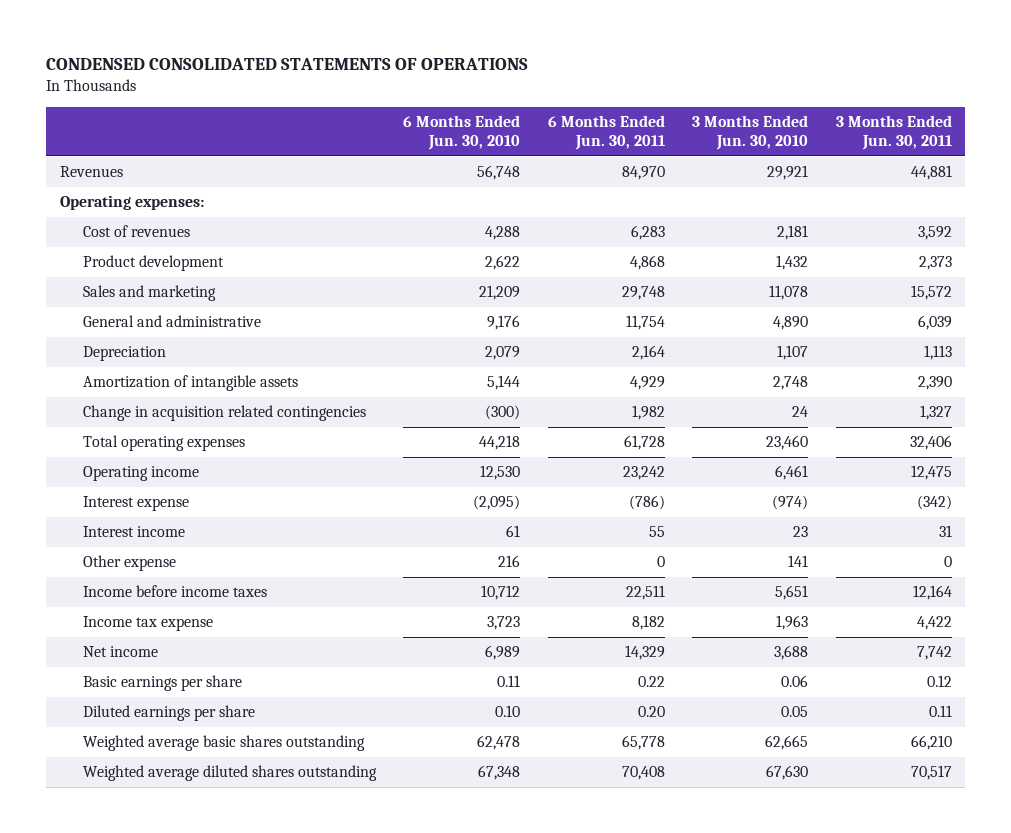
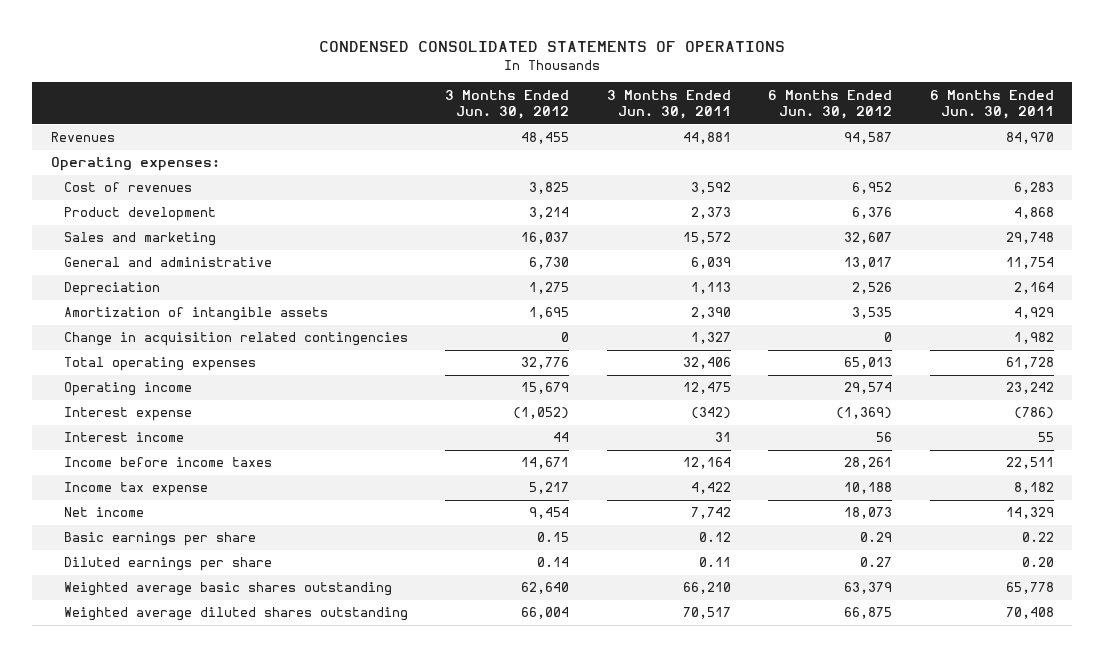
[403,115,521,150] 6 Months Ended Jun. 30, 2010 -> none
[692,115,809,150] 3 Months Ended Jun. 30, 2010 -> none
none -> [445,89,570,120] 3 Months Ended Jun. 30, 2012
none -> [768,89,893,120] 6 Months Ended Jun. 30, 2012
[83,555,177,572] Other expense -> none

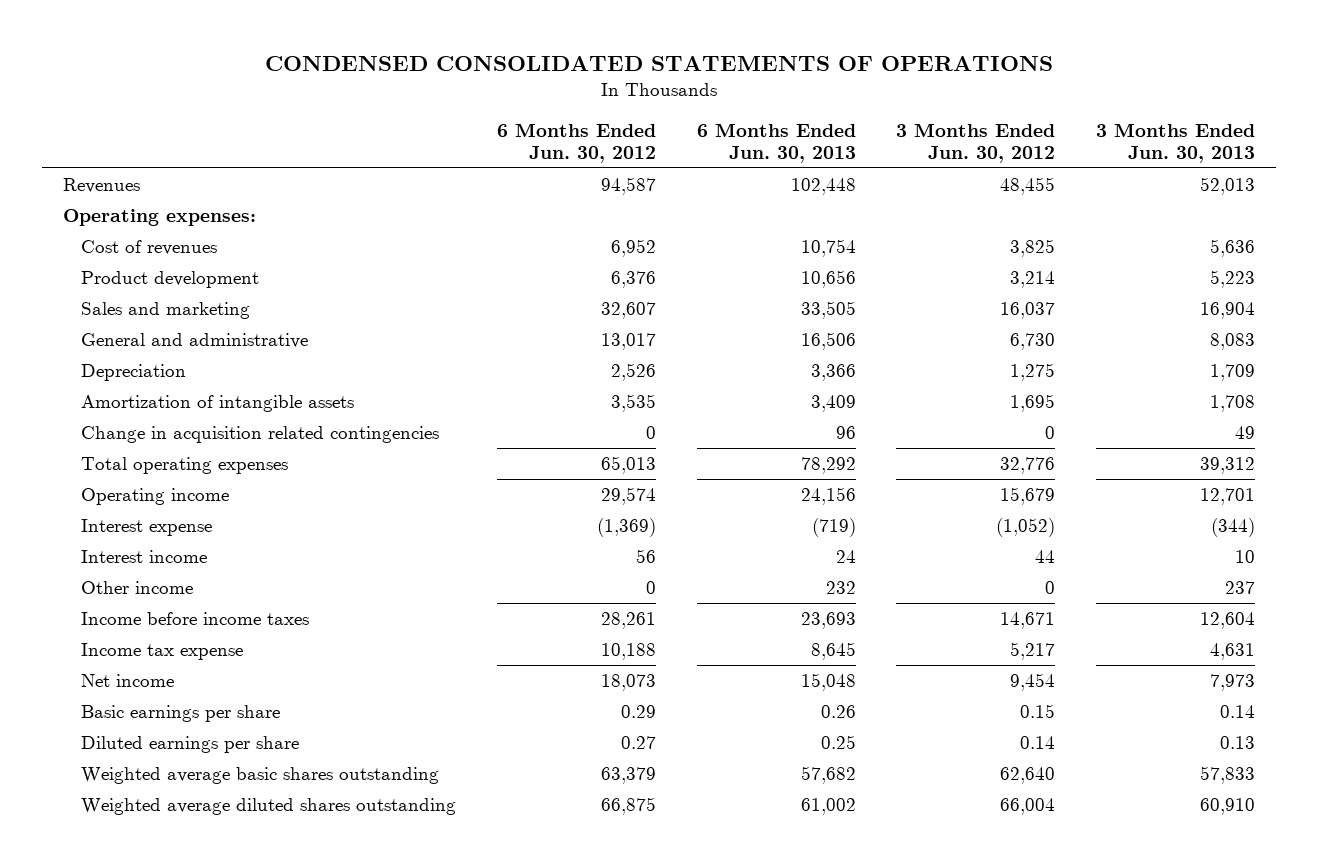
[606,89,731,120] 3 Months Ended Jun. 30, 2011 -> none
[929,89,1054,120] 6 Months Ended Jun. 30, 2011 -> none
none -> [696,122,856,163] 6 Months Ended Jun. 30, 2013
none -> [1096,122,1256,163] 3 Months Ended Jun. 30, 2013
none -> [81,580,194,594] Other income

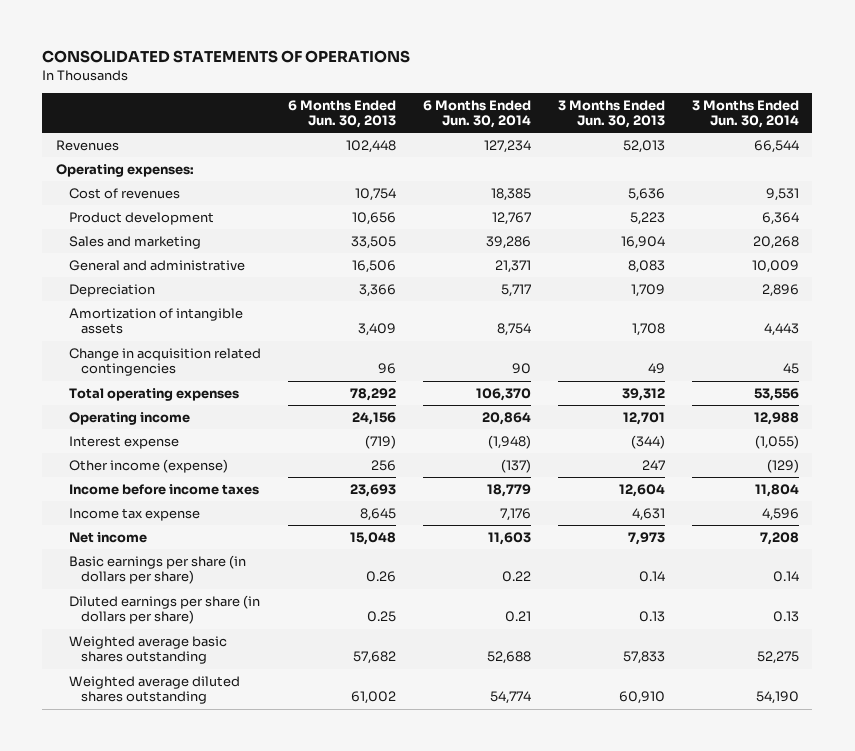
[265,56,1054,72] CONDENSED CONSOLIDATED STATEMENTS OF OPERATIONS -> [42,50,411,64] CONSOLIDATED STATEMENTS OF OPERATIONS
[496,122,656,163] 6 Months Ended Jun. 30, 2012 -> none
[896,122,1056,163] 3 Months Ended Jun. 30, 2012 -> none
none -> [422,99,531,129] 6 Months Ended Jun. 30, 2014
none -> [691,99,799,129] 3 Months Ended Jun. 30, 2014
[81,549,208,563] Interest income -> none
[81,580,194,594] Other income -> [68,458,228,473] Other income (expense)
[825,580,856,594] 232 -> [370,459,396,471] 256
[1225,580,1256,594] 237 -> [641,459,665,470] 247
[81,704,281,722] Basic earnings per share -> [68,554,246,585] Basic earnings per share (in dollars per share)
[81,735,300,753] Diluted earnings per share -> [68,594,260,625] Diluted earnings per share (in dollars per share)

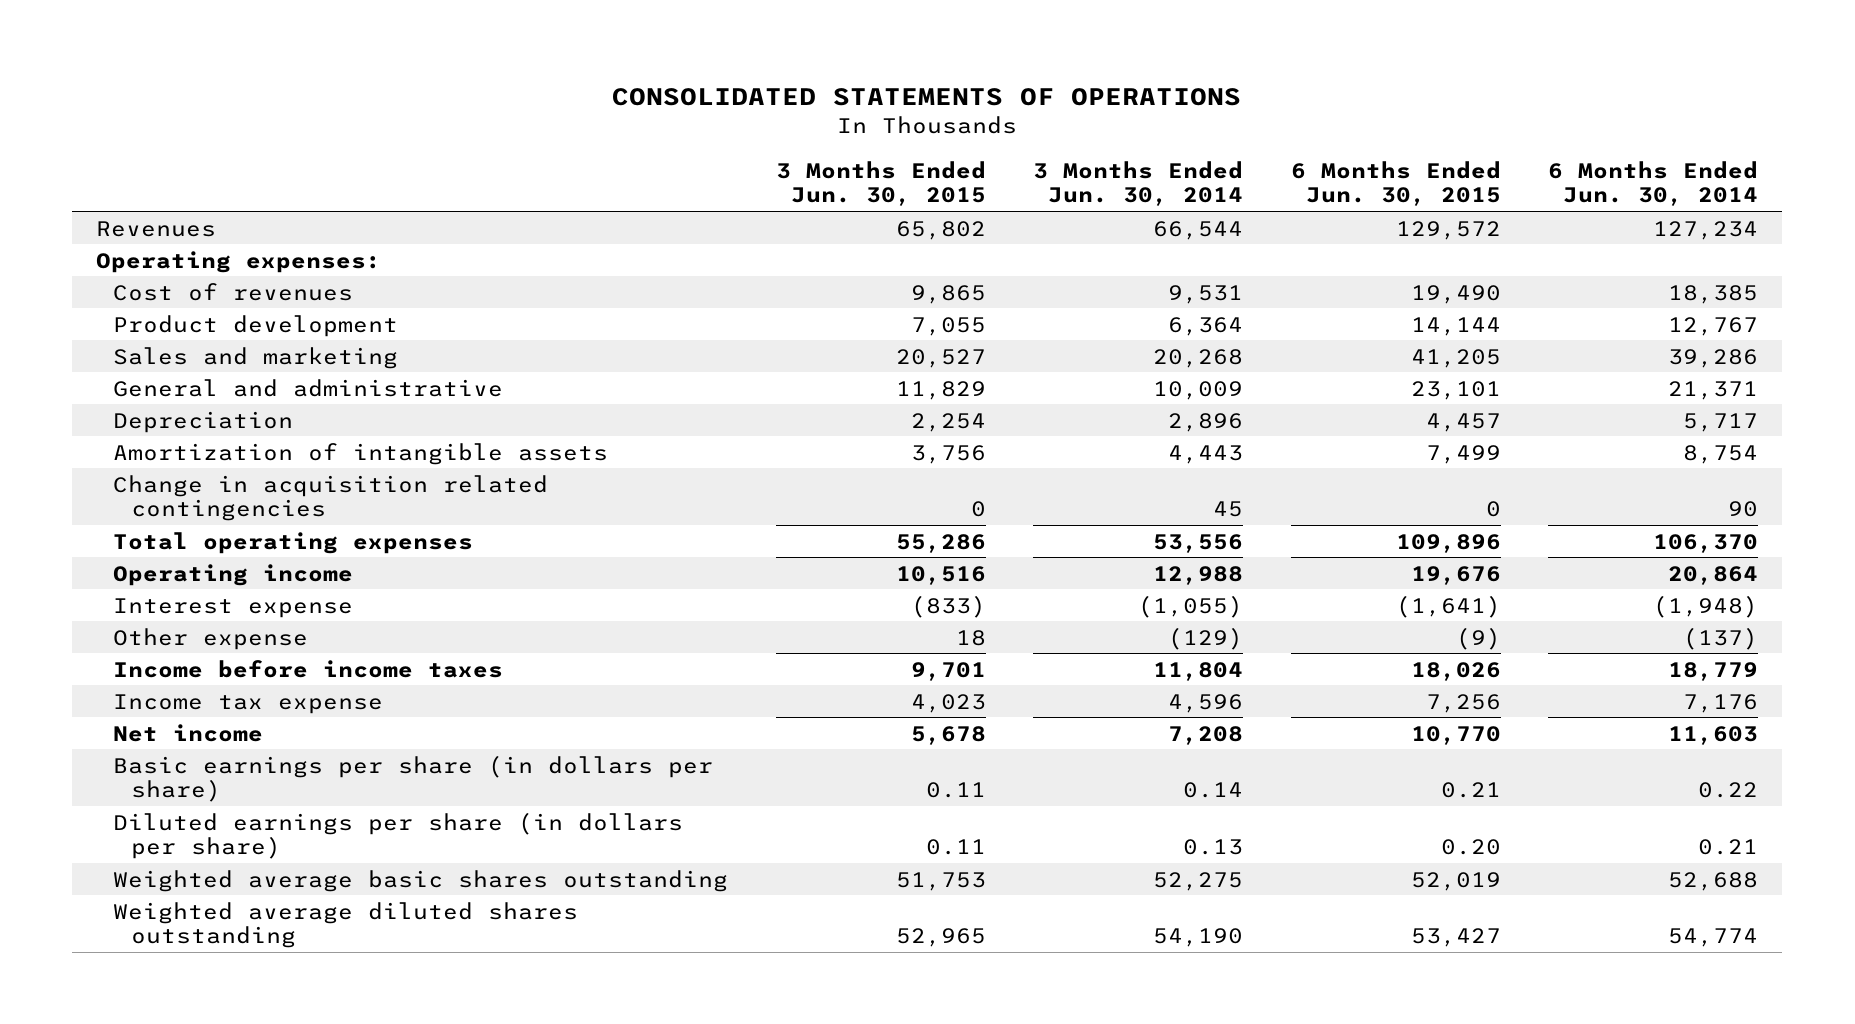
[287,99,396,129] 6 Months Ended Jun. 30, 2013 -> none
[557,99,665,129] 3 Months Ended Jun. 30, 2013 -> none
none -> [775,160,986,207] 3 Months Ended Jun. 30, 2015
none -> [1290,160,1501,207] 6 Months Ended Jun. 30, 2015
[68,458,228,473] Other income (expense) -> [113,627,309,650] Other expense

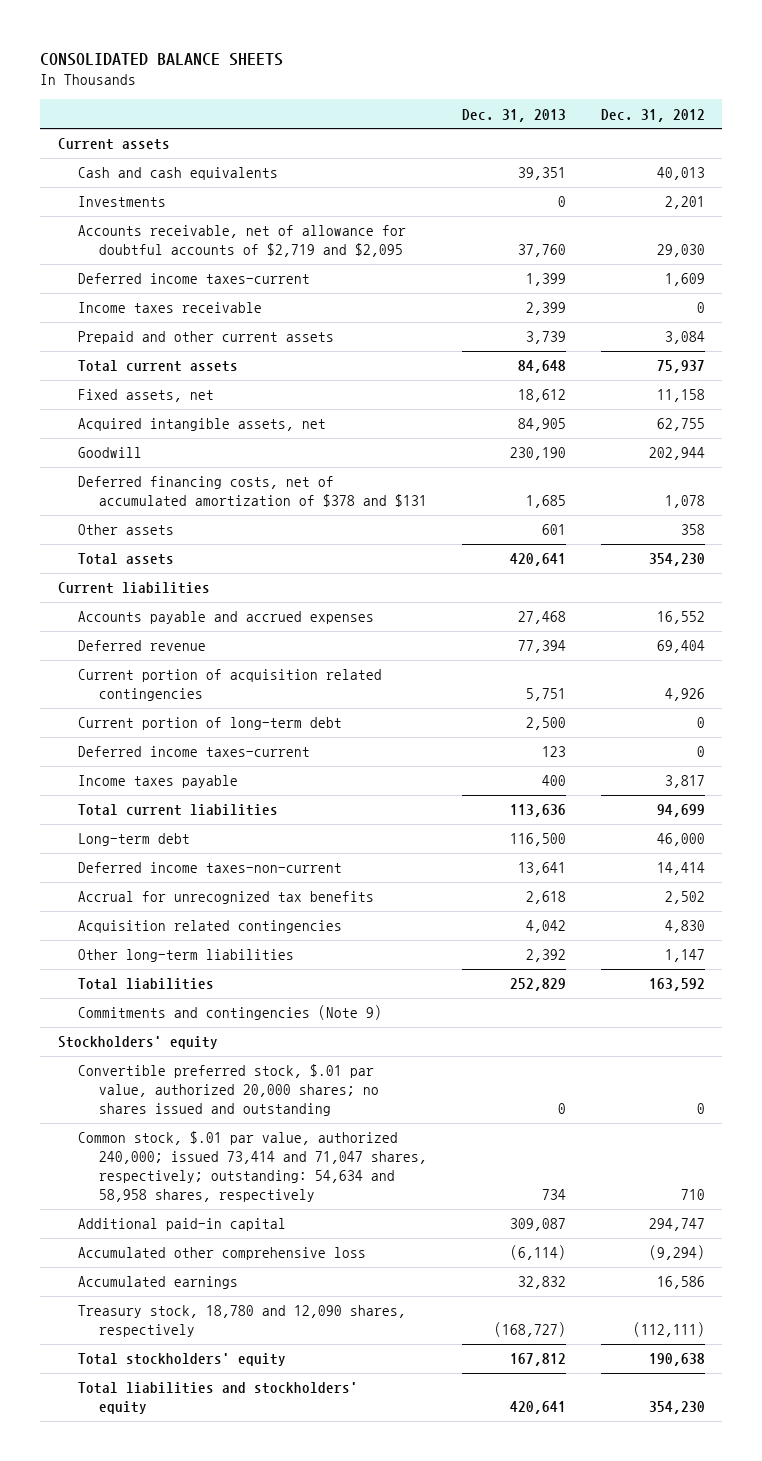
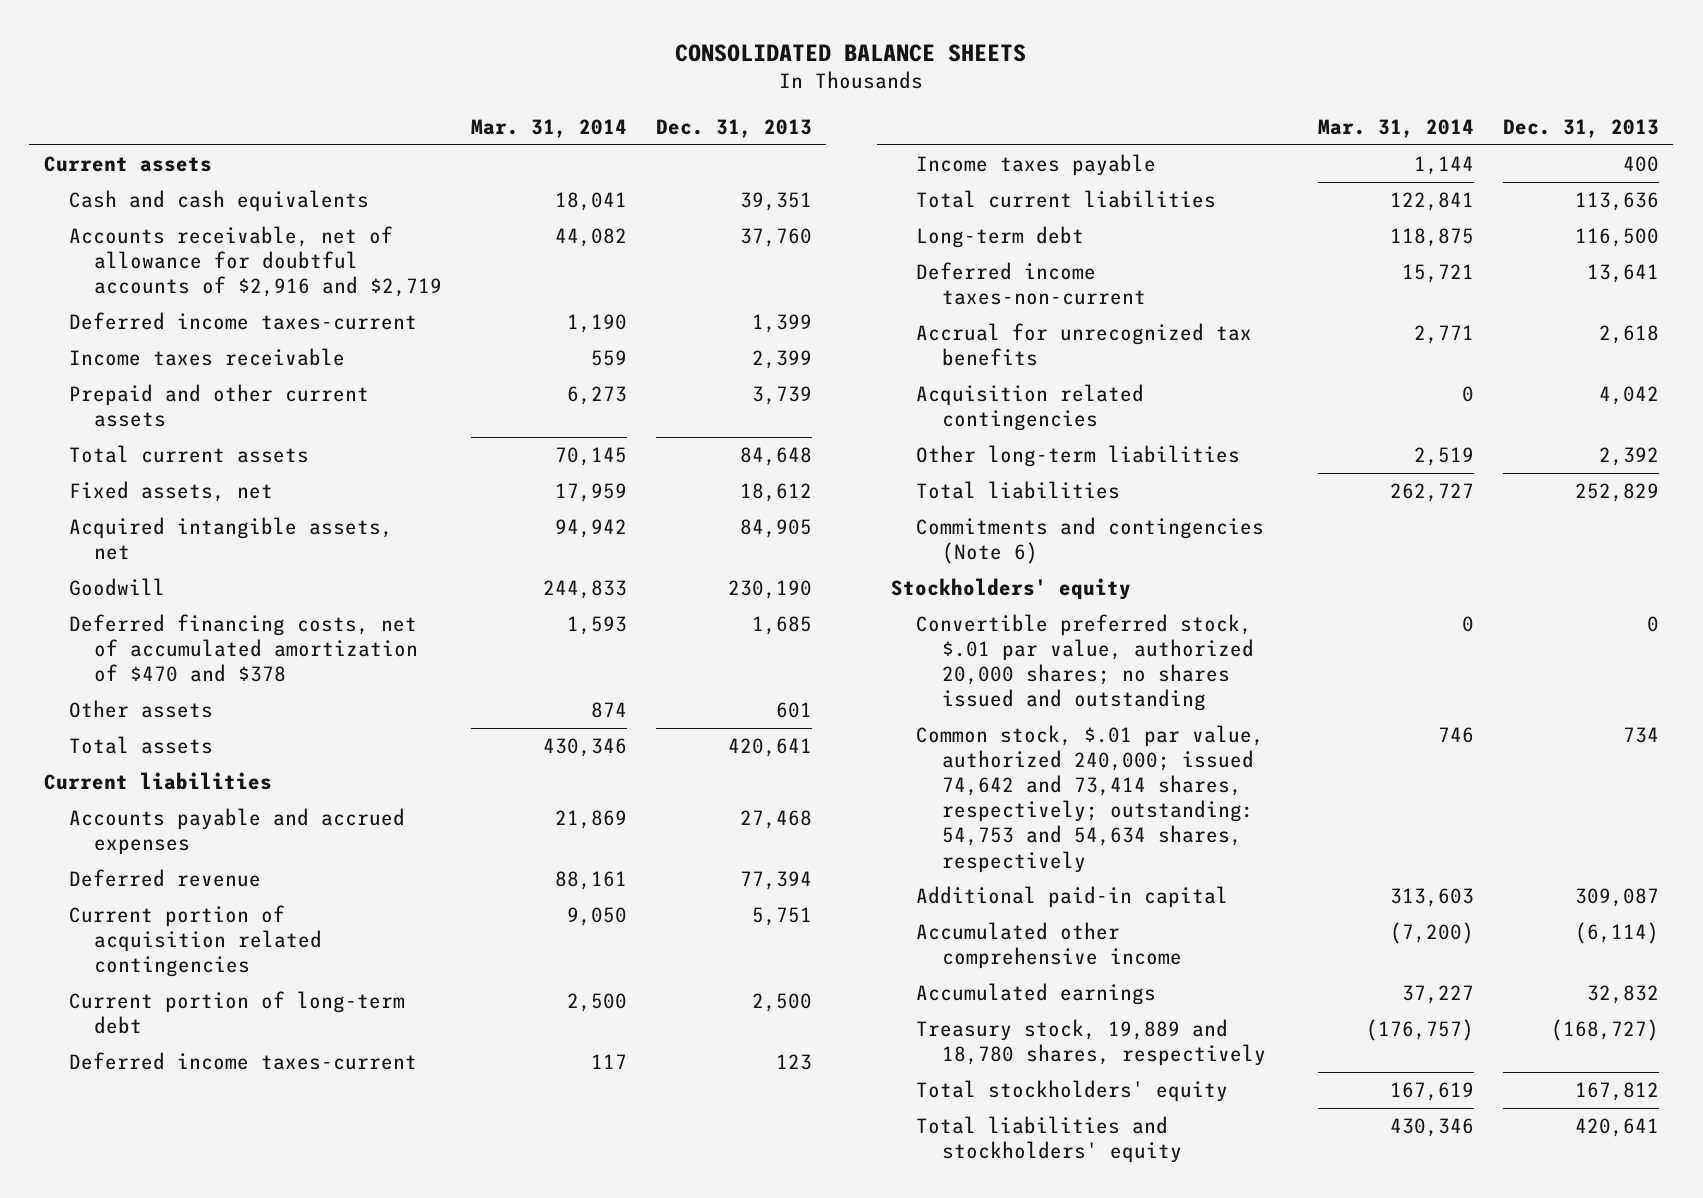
[600,108,705,122] Dec. 31, 2012 -> none
none -> [470,118,627,138] Mar. 31, 2014
[78,196,167,208] Investments -> none
[78,225,407,258] Accounts receivable, net of allowance for doubtful accounts of $2,719 and $2,095 -> [68,226,443,298] Accounts receivable, net of allowance for doubtful accounts of $2,916 and $2,719
[78,476,427,508] Deferred financing costs, net of accumulated amortization of $378 and $131 -> [68,614,419,683] Deferred financing costs, net of accumulated amortization of $470 and $378
[78,1005,383,1021] Commitments and contingencies (Note 9) -> [916,517,1265,565] Commitments and contingencies (Note 6)
[78,1131,427,1202] Common stock, $.01 par value, authorized 240,000; issued 73,414 and 71,047 shares, respectively; outstanding: 54,634 and 58,958 shares, respectively -> [916,725,1265,873] Common stock, $.01 par value, authorized 240,000; issued 74,642 and 73,414 shares, respectively; outstanding: 54,753 and 54,634 shares, respectively
[78,1247,367,1261] Accumulated other comprehensive loss -> [916,922,1182,970] Accumulated other comprehensive income
[78,1305,407,1338] Treasury stock, 18,780 and 12,090 shares, respectively -> [916,1019,1266,1067] Treasury stock, 19,889 and 18,780 shares, respectively

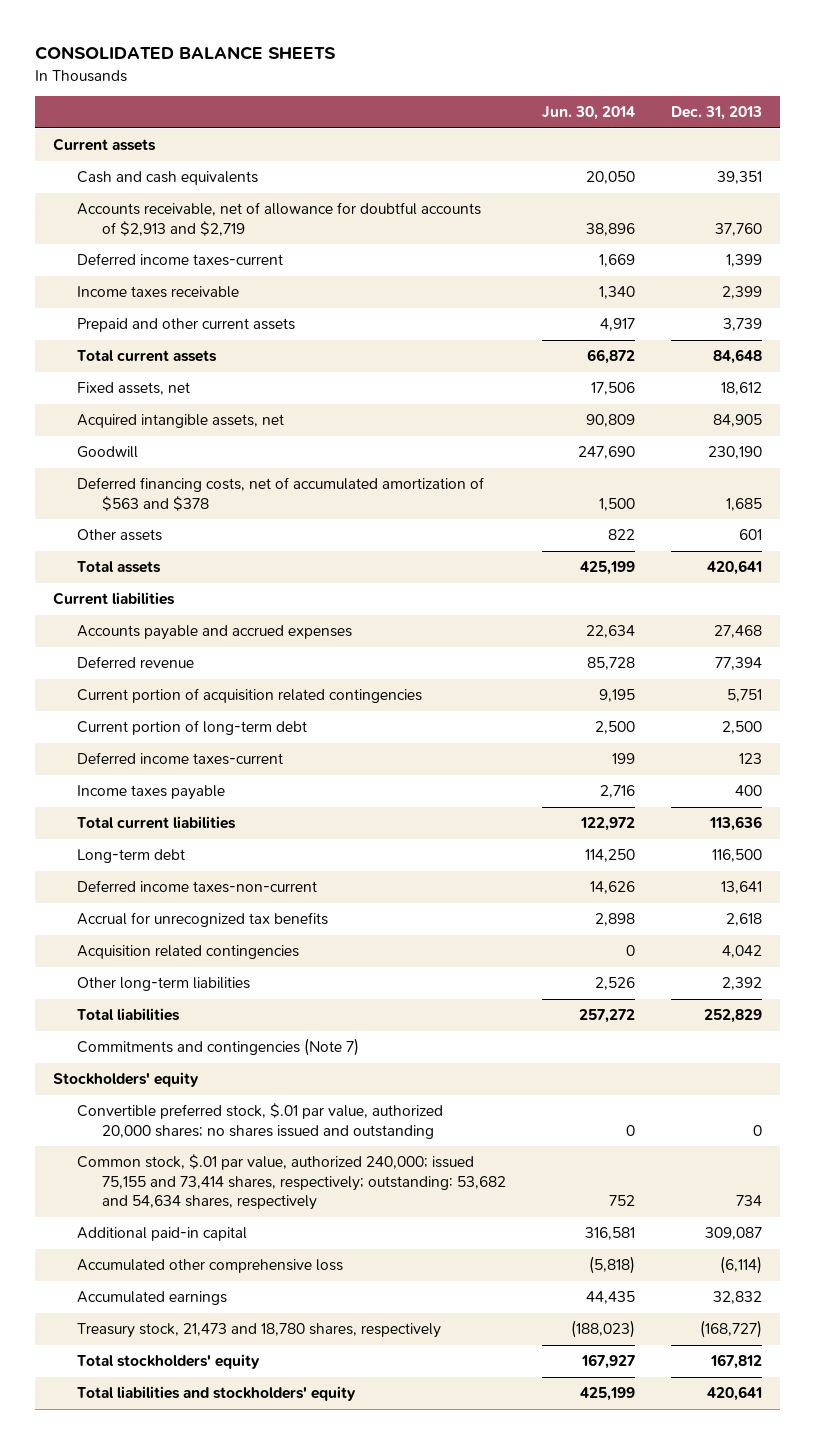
[470,118,627,138] Mar. 31, 2014 -> none
none -> [541,106,635,121] Jun. 30, 2014
[68,226,443,298] Accounts receivable, net of allowance for doubtful accounts of $2,916 and $2,719 -> [77,202,482,236] Accounts receivable, net of allowance for doubtful accounts of $2,913 and $2,719
[68,614,419,683] Deferred financing costs, net of accumulated amortization of $470 and $378 -> [77,477,485,511] Deferred financing costs, net of accumulated amortization of $563 and $378
[916,517,1265,565] Commitments and contingencies (Note 6) -> [77,1038,360,1057] Commitments and contingencies (Note 7)
[916,725,1265,873] Common stock, $.01 par value, authorized 240,000; issued 74,642 and 73,414 shares, respectively; outstanding: 54,753 and 54,634 shares, respectively -> [77,1154,506,1211] Common stock, $.01 par value, authorized 240,000; issued 75,155 and 73,414 shares, respectively; outstanding: 53,682 and 54,634 shares, respectively
[916,922,1182,970] Accumulated other comprehensive income -> [77,1259,344,1274] Accumulated other comprehensive loss
[916,1019,1266,1067] Treasury stock, 19,889 and 18,780 shares, respectively -> [77,1323,442,1339] Treasury stock, 21,473 and 18,780 shares, respectively

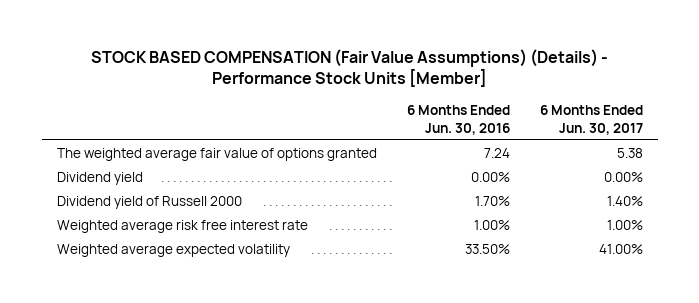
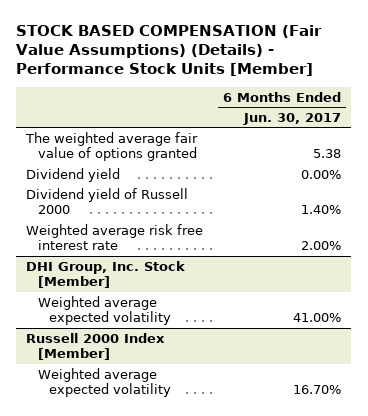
[406,105,510,135] 6 Months Ended Jun. 30, 2016 -> none
[606,220,643,231] 1.00% -> [301,241,342,251] 2.00%
none -> [26,260,186,289] DHI Group, Inc. Stock [Member]
none -> [26,332,166,361] Russell 2000 Index [Member]
none -> [37,367,172,398] Weighted average expected volatility

